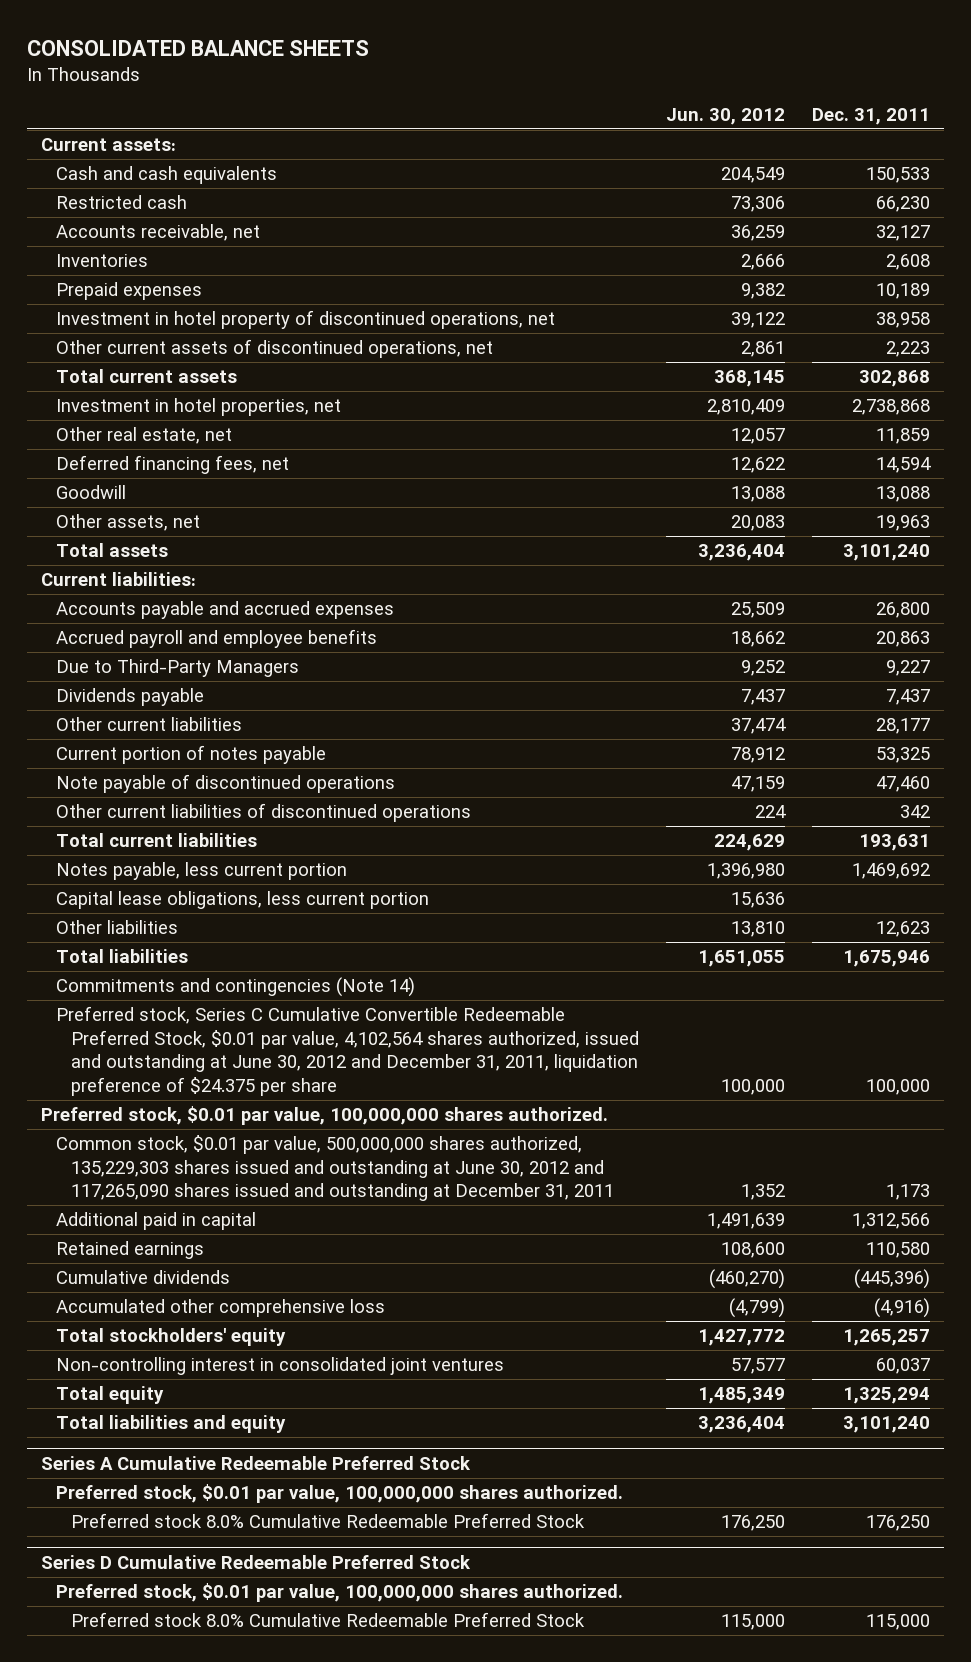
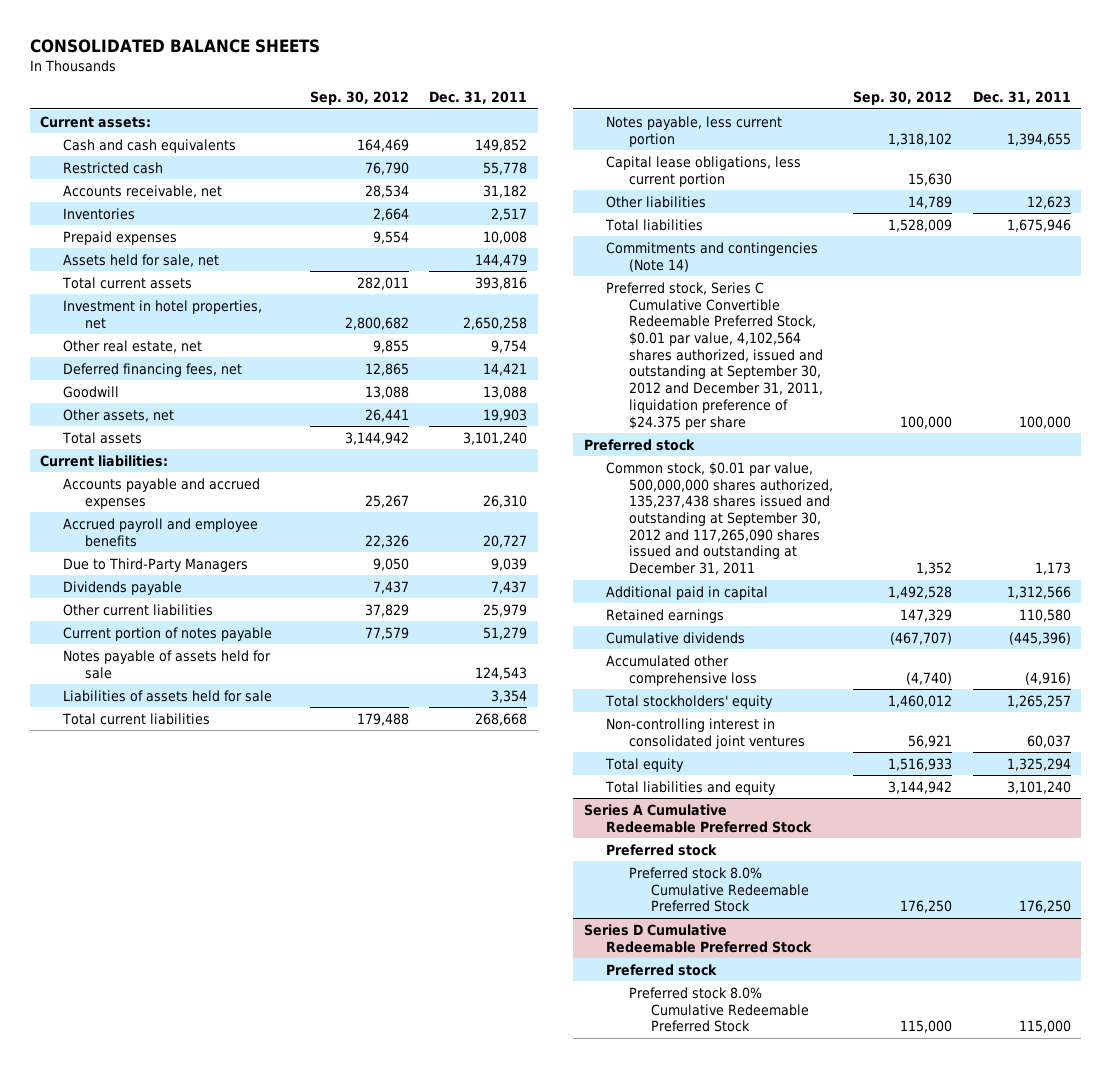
[666,108,786,126] Jun. 30, 2012 -> none
none -> [309,91,409,106] Sep. 30, 2012
[55,310,555,330] Investment in hotel property of discontinued operations, net -> none
[55,339,493,359] Other current assets of discontinued operations, net -> none
[866,167,931,184] 150,533 -> [475,138,528,152] 149,852
[876,196,931,213] 66,230 -> [483,161,528,175] 55,778
[876,225,931,242] 32,127 -> [483,184,528,198] 31,182
[886,254,931,271] 2,608 -> [491,207,528,221] 2,517
[876,283,931,300] 10,189 -> [483,230,528,244] 10,008
none -> [62,253,219,267] Assets held for sale, net
[859,370,931,388] 302,868 -> [475,276,528,290] 393,816
[852,399,931,416] 2,738,868 -> [463,316,528,330] 2,650,258
[876,428,931,445] 11,859 -> [491,339,528,353] 9,754
[876,457,932,474] 14,594 -> [483,362,528,376] 14,421
[876,515,931,532] 19,963 -> [483,408,528,422] 19,903
[876,602,931,619] 26,800 -> [483,494,528,508] 26,310
[876,631,931,648] 20,863 -> [483,534,528,548] 20,727
[886,660,931,677] 9,227 -> [491,557,528,571] 9,039
[55,774,395,794] Note payable of discontinued operations -> none
[55,803,471,823] Other current liabilities of discontinued operations -> none
[876,718,931,735] 28,177 -> [483,603,528,617] 25,979
[876,747,931,764] 53,325 -> [483,626,528,640] 51,279
none -> [62,649,271,679] Notes payable of assets held for sale
none -> [62,689,272,702] Liabilities of assets held for sale
[859,834,931,852] 193,631 -> [475,712,528,726] 268,668
[852,863,931,880] 1,469,692 -> [1006,132,1071,146] 1,394,655
[55,1006,640,1096] Preferred stock, Series C Cumulative Convertible Redeemable Preferred Stock, $0.01 par value, 4,102,564 shares authorized, issued and outstanding at June 30, 2012 and December 31, 2011, liquidation preference of $24.375 per share -> [606,281,823,430] Preferred stock, Series C Cumulative Convertible Redeemable Preferred Stock, $0.01 par value, 4,102,564 shares authorized, issued and outstanding at September 30, 2012 and December 31, 2011, liquidation preference of $24.375 per share
[40,1106,608,1126] Preferred stock, $0.01 par value, 100,000,000 shares authorized. -> [583,438,695,451] Preferred stock
[55,1135,615,1202] Common stock, $0.01 par value, 500,000,000 shares authorized, 135,229,303 shares issued and outstanding at June 30, 2012 and 117,265,090 shares issued and outstanding at December 31, 2011 -> [606,461,833,576] Common stock, $0.01 par value, 500,000,000 shares authorized, 135,237,438 shares issued and outstanding at September 30, 2012 and 117,265,090 shares issued and outstanding at December 31, 2011
[55,1484,623,1504] Preferred stock, $0.01 par value, 100,000,000 shares authorized. -> [606,843,718,856] Preferred stock
[55,1583,623,1603] Preferred stock, $0.01 par value, 100,000,000 shares authorized. -> [606,963,718,976] Preferred stock

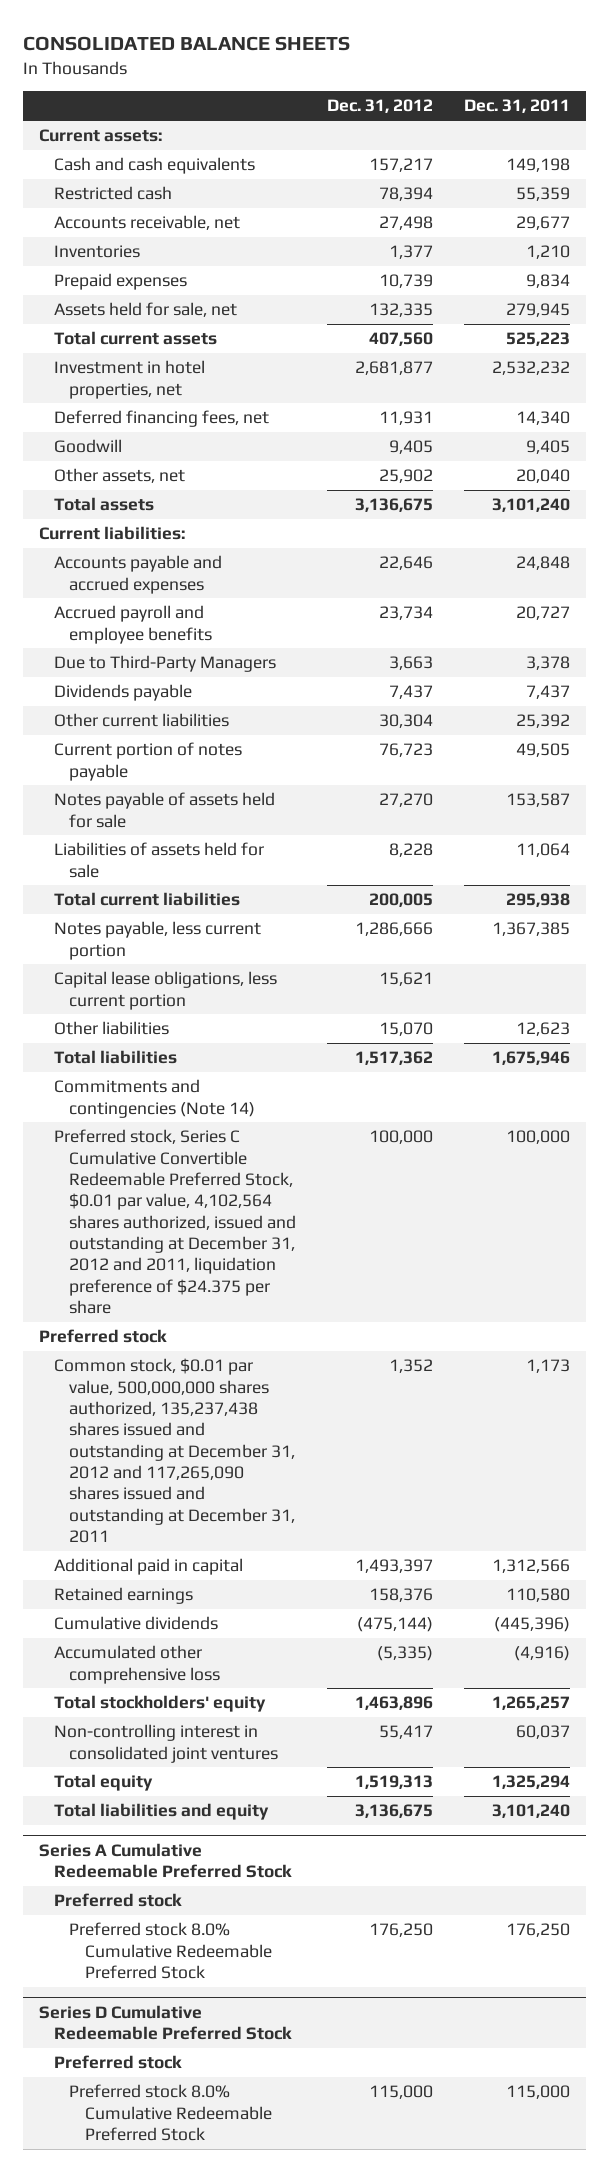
[309,91,409,106] Sep. 30, 2012 -> none
none -> [327,99,434,114] Dec. 31, 2012
[62,339,202,353] Other real estate, net -> none
[475,138,528,152] 149,852 -> [506,158,571,173] 149,198
[483,161,528,175] 55,778 -> [516,187,571,202] 55,359
[483,184,528,198] 31,182 -> [516,216,571,231] 29,677
[491,207,528,221] 2,517 -> [526,245,571,260] 1,210
[483,230,528,244] 10,008 -> [526,274,571,289] 9,834
[475,253,528,267] 144,479 -> [506,303,571,318] 279,945
[475,276,528,290] 393,816 -> [506,332,571,347] 525,223
[463,316,528,330] 2,650,258 -> [492,361,571,376] 2,532,232
[483,362,528,376] 14,421 -> [516,411,571,426] 14,340
[483,385,528,399] 13,088 -> [526,440,571,455] 9,405
[483,408,528,422] 19,903 -> [516,469,571,484] 20,040
[483,494,528,508] 26,310 -> [516,556,571,571] 24,848
[491,557,528,571] 9,039 -> [526,656,571,671] 3,378
[483,603,528,617] 25,979 -> [516,714,571,729] 25,392
[483,626,528,640] 51,279 -> [516,743,571,758] 49,505
[475,666,528,680] 124,543 -> [506,793,571,808] 153,587
[491,689,528,703] 3,354 -> [516,843,571,858] 11,064
[475,712,528,726] 268,668 -> [506,893,571,908] 295,938
[1006,132,1071,146] 1,394,655 -> [492,922,571,937] 1,367,385
[606,281,823,430] Preferred stock, Series C Cumulative Convertible Redeemable Preferred Stock, $0.01 par value, 4,102,564 shares authorized, issued and outstanding at September 30, 2012 and December 31, 2011, liquidation preference of $24.375 per share -> [54,1129,297,1315] Preferred stock, Series C Cumulative Convertible Redeemable Preferred Stock, $0.01 par value, 4,102,564 shares authorized, issued and outstanding at December 31, 2012 and 2011, liquidation preference of $24.375 per share
[606,461,833,576] Common stock, $0.01 par value, 500,000,000 shares authorized, 135,237,438 shares issued and outstanding at September 30, 2012 and 117,265,090 shares issued and outstanding at December 31, 2011 -> [54,1358,296,1544] Common stock, $0.01 par value, 500,000,000 shares authorized, 135,237,438 shares issued and outstanding at December 31, 2012 and 117,265,090 shares issued and outstanding at December 31, 2011

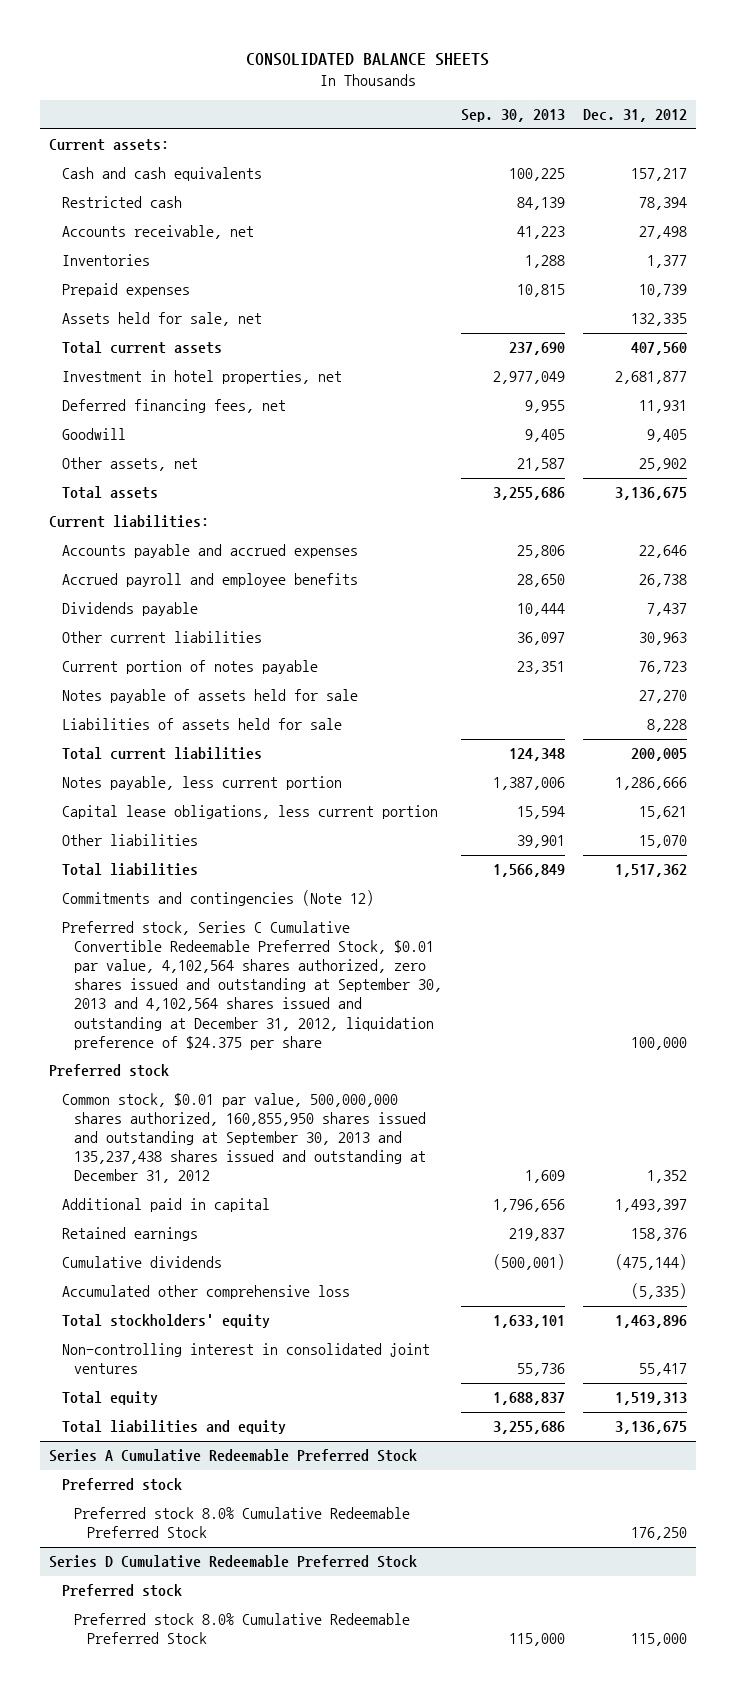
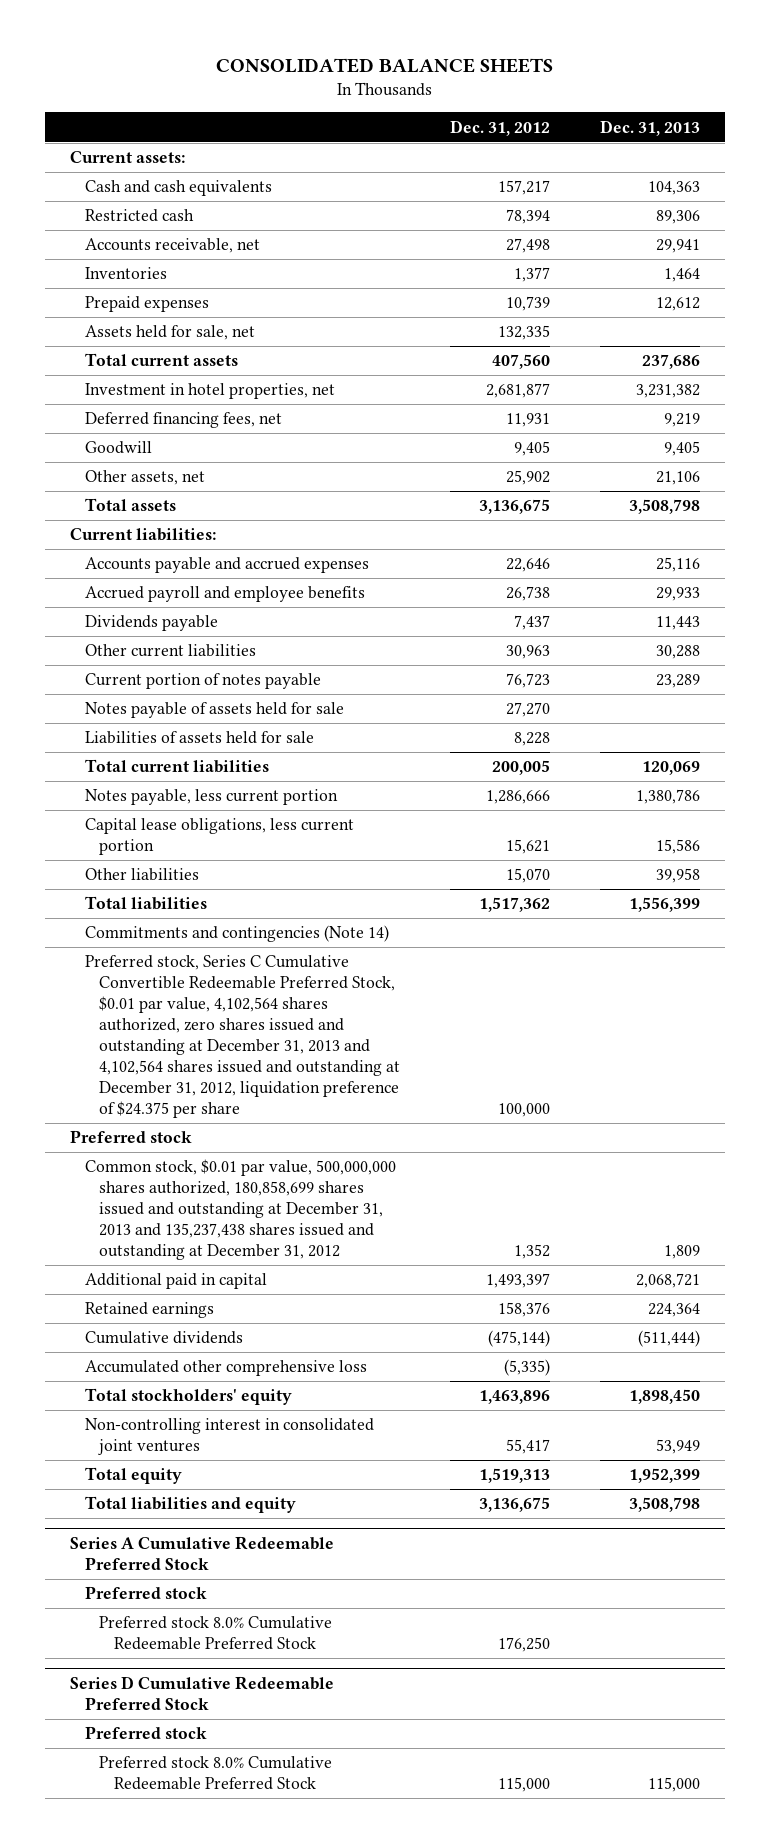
[460,109,565,123] Sep. 30, 2013 -> none
none -> [600,119,701,136] Dec. 31, 2013
[61,890,374,907] Commitments and contingencies (Note 12) -> [84,925,389,943] Commitments and contingencies (Note 14)
[61,921,443,1050] Preferred stock, Series C Cumulative Convertible Redeemable Preferred Stock, $0.01 par value, 4,102,564 shares authorized, zero shares issued and outstanding at September 30, 2013 and 4,102,564 shares issued and outstanding at December 31, 2012, liquidation preference of $24.375 per share -> [84,955,401,1118] Preferred stock, Series C Cumulative Convertible Redeemable Preferred Stock, $0.01 par value, 4,102,564 shares authorized, zero shares issued and outstanding at December 31, 2013 and 4,102,564 shares issued and outstanding at December 31, 2012, liquidation preference of $24.375 per share
[61,1093,427,1184] Common stock, $0.01 par value, 500,000,000 shares authorized, 160,855,950 shares issued and outstanding at September 30, 2013 and 135,237,438 shares issued and outstanding at December 31, 2012 -> [84,1159,396,1261] Common stock, $0.01 par value, 500,000,000 shares authorized, 180,858,699 shares issued and outstanding at December 31, 2013 and 135,237,438 shares issued and outstanding at December 31, 2012

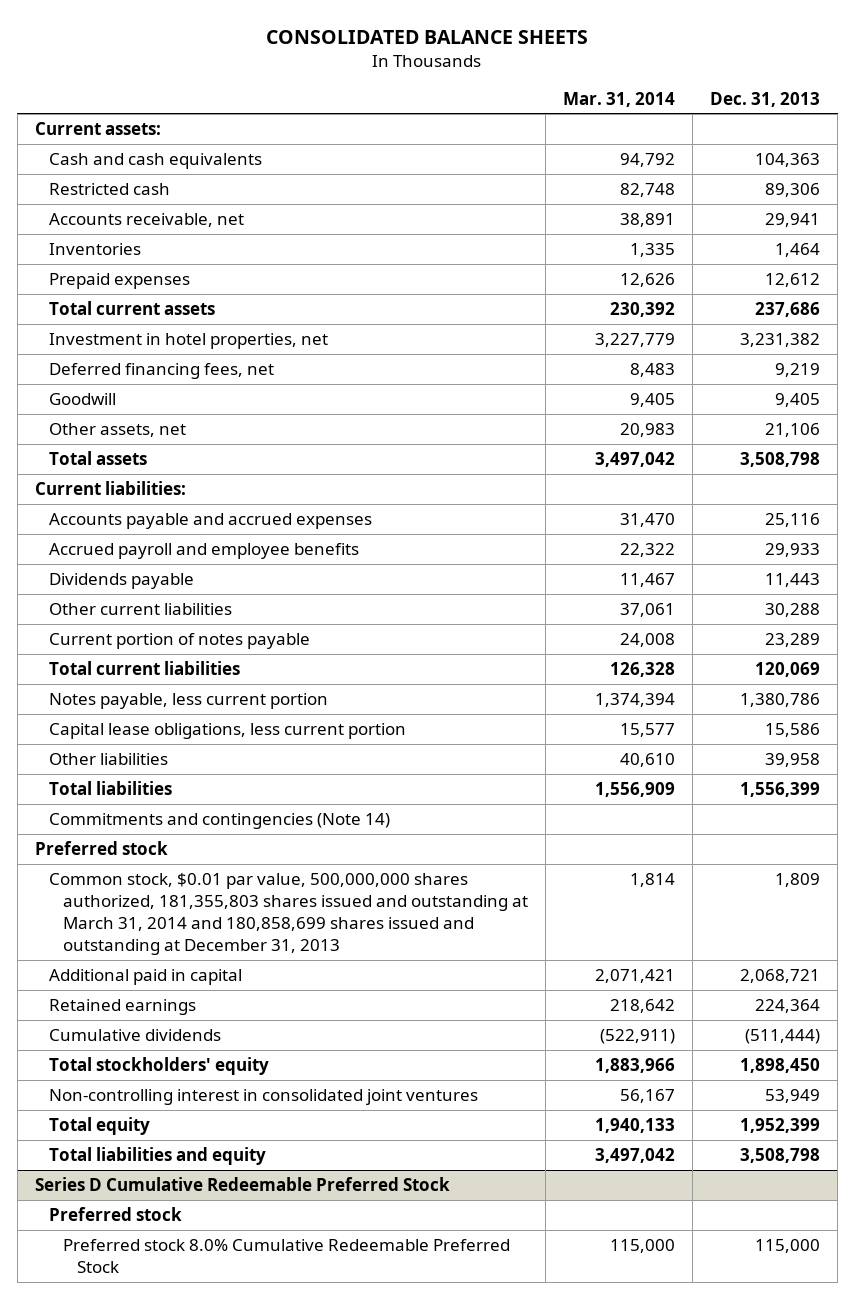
[450,119,551,136] Dec. 31, 2012 -> none
none -> [562,91,675,107] Mar. 31, 2014
[84,325,255,341] Assets held for sale, net -> none
[84,702,344,719] Notes payable of assets held for sale -> none
[84,731,314,745] Liabilities of assets held for sale -> none
[84,955,401,1118] Preferred stock, Series C Cumulative Convertible Redeemable Preferred Stock, $0.01 par value, 4,102,564 shares authorized, zero shares issued and outstanding at December 31, 2013 and 4,102,564 shares issued and outstanding at December 31, 2012, liquidation preference of $24.375 per share -> none
[84,1159,396,1261] Common stock, $0.01 par value, 500,000,000 shares authorized, 180,858,699 shares issued and outstanding at December 31, 2013 and 135,237,438 shares issued and outstanding at December 31, 2012 -> [48,873,528,956] Common stock, $0.01 par value, 500,000,000 shares authorized, 181,355,803 shares issued and outstanding at March 31, 2014 and 180,858,699 shares issued and outstanding at December 31, 2013
[84,1360,367,1377] Accumulated other comprehensive loss -> none
[69,1535,334,1570] Series A Cumulative Redeemable Preferred Stock -> none
[84,1586,207,1600] Preferred stock -> none
[99,1616,333,1651] Preferred stock 8.0% Cumulative Redeemable Preferred Stock -> none

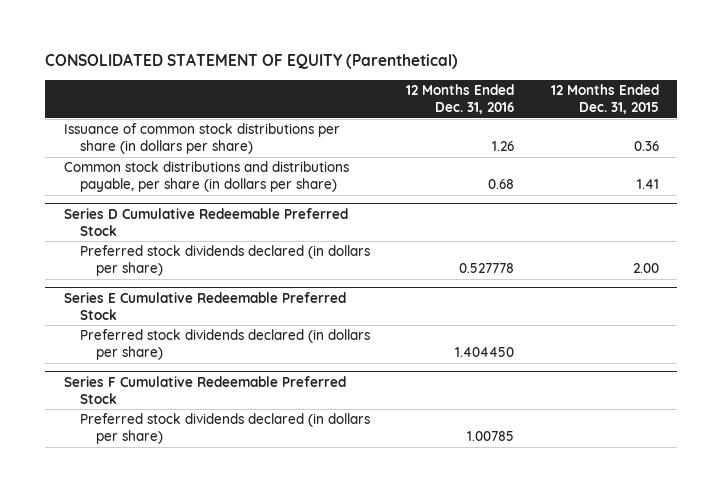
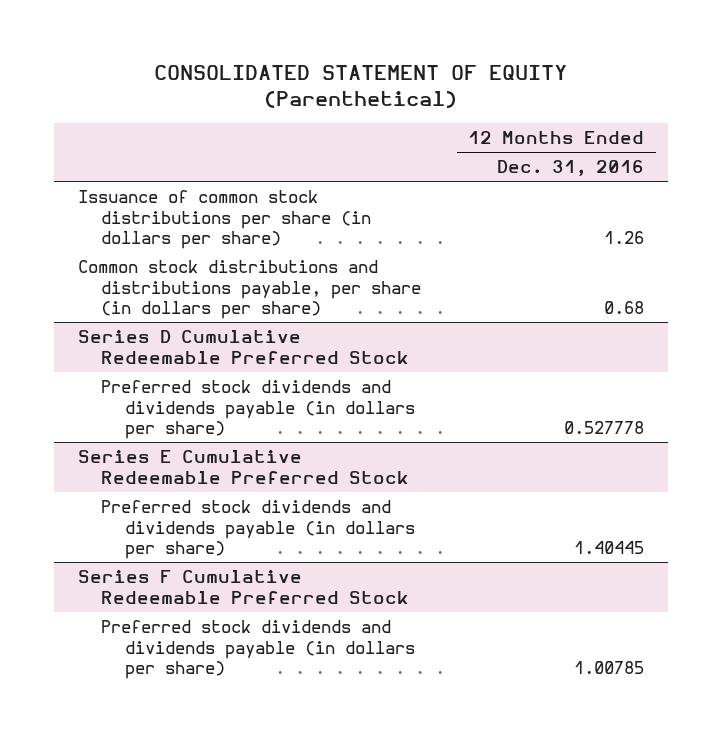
[551,84,660,115] 12 Months Ended Dec. 31, 2015 -> none
[79,245,370,277] Preferred stock dividends declared (in dollars per share) -> [101,379,415,440] Preferred stock dividends and dividends payable (in dollars per share)
[79,329,370,361] Preferred stock dividends declared (in dollars per share) -> [101,499,415,560] Preferred stock dividends and dividends payable (in dollars per share)
[455,347,515,358] 1.404450 -> [574,541,645,555] 1.40445
[79,413,370,445] Preferred stock dividends declared (in dollars per share) -> [101,619,415,680] Preferred stock dividends and dividends payable (in dollars per share)

